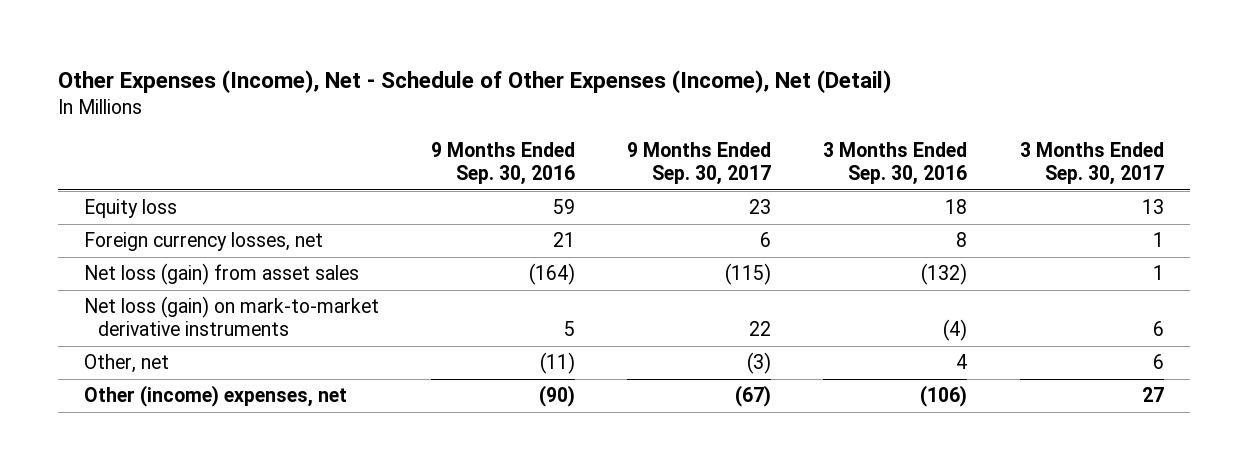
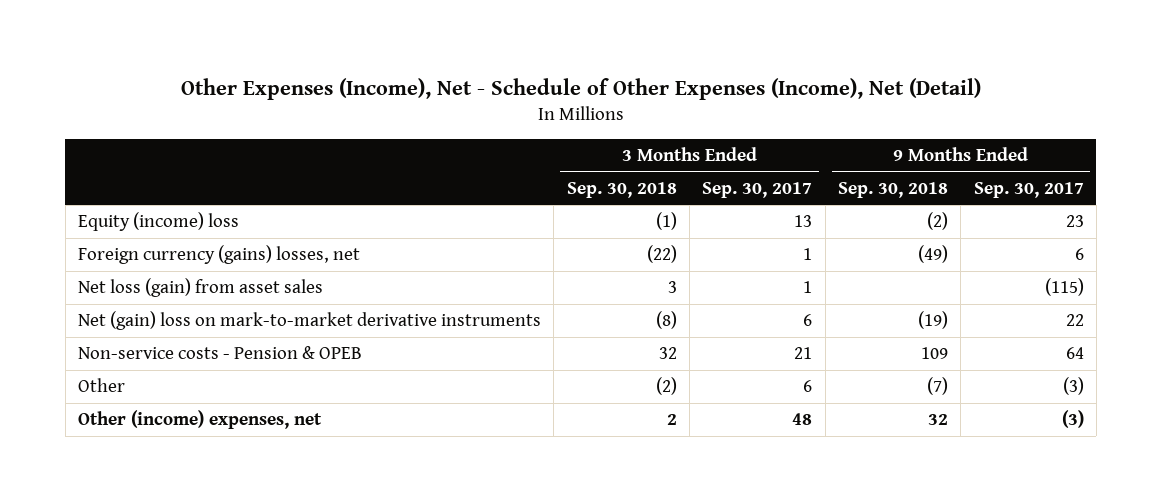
[430,142,575,185] 9 Months Ended Sep. 30, 2016 -> none
[823,142,968,185] 3 Months Ended Sep. 30, 2016 -> none
none -> [566,181,677,198] Sep. 30, 2018
none -> [837,181,948,198] Sep. 30, 2018
[83,199,177,219] Equity loss -> [78,212,240,232] Equity (income) loss
[83,232,323,252] Foreign currency losses, net -> [78,245,361,265] Foreign currency (gains) losses, net
[83,296,379,337] Net loss (gain) on mark-to-market derivative instruments -> [78,311,542,331] Net (gain) loss on mark-to-market derivative instruments
none -> [78,346,363,360] Non-service costs - Pension & OPEB
[83,354,169,374] Other, net -> [78,378,126,393] Other
[735,385,772,408] (67) -> [1061,410,1084,429] (3)
[1141,387,1164,403] 27 -> [792,413,813,426] 48

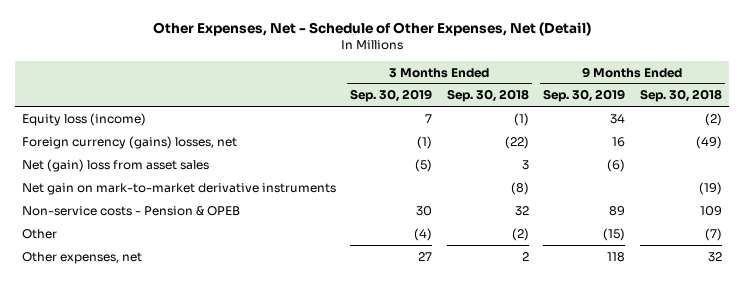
[180,77,981,100] Other Expenses (Income), Net - Schedule of Other Expenses (Income), Net (Detail) -> [152,22,591,37] Other Expenses, Net - Schedule of Other Expenses, Net (Detail)
[702,181,813,198] Sep. 30, 2017 -> none
[973,181,1084,198] Sep. 30, 2017 -> none
none -> [350,89,433,103] Sep. 30, 2019
none -> [543,89,626,103] Sep. 30, 2019
[78,212,240,232] Equity (income) loss -> [21,112,146,126] Equity loss (income)
[78,278,324,298] Net loss (gain) from asset sales -> [21,158,209,172] Net (gain) loss from asset sales
[78,311,542,331] Net (gain) loss on mark-to-market derivative instruments -> [21,182,336,195] Net gain on mark-to-market derivative instruments
[78,410,323,430] Other (income) expenses, net -> [21,251,142,264] Other expenses, net

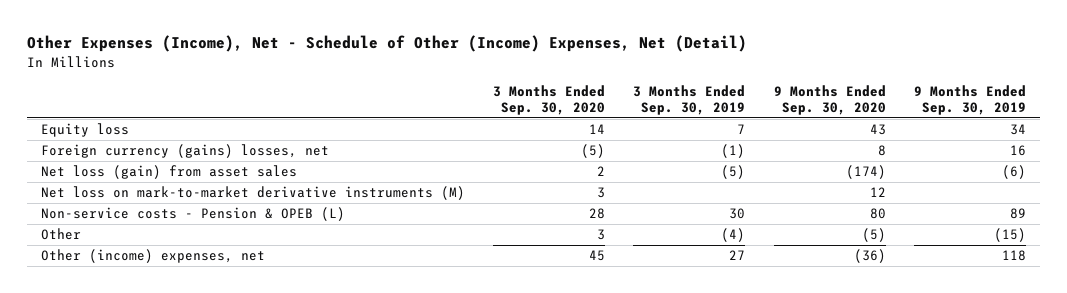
[152,22,591,37] Other Expenses, Net - Schedule of Other Expenses, Net (Detail) -> [27,35,748,53] Other Expenses (Income), Net - Schedule of Other (Income) Expenses, Net (Detail)
[446,89,529,103] Sep. 30, 2018 -> none
[639,89,722,103] Sep. 30, 2018 -> none
none -> [493,84,606,115] 3 Months Ended Sep. 30, 2020
none -> [773,84,886,115] 9 Months Ended Sep. 30, 2020
[21,112,146,126] Equity loss (income) -> [41,123,130,138] Equity loss
[21,158,209,172] Net (gain) loss from asset sales -> [41,165,298,180] Net loss (gain) from asset sales
[21,182,336,195] Net gain on mark-to-market derivative instruments -> [41,186,466,201] Net loss on mark-to-market derivative instruments (M)
[21,205,240,216] Non-service costs - Pension & OPEB -> [41,207,346,222] Non-service costs - Pension & OPEB (L)
[21,251,142,264] Other expenses, net -> [41,249,266,264] Other (income) expenses, net

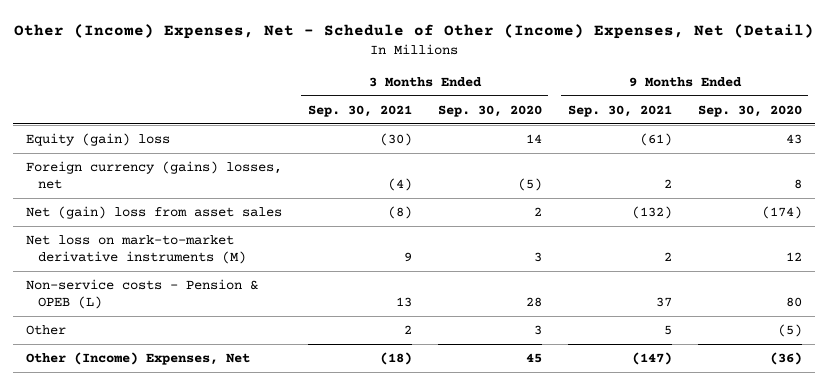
[27,35,748,53] Other Expenses (Income), Net - Schedule of Other (Income) Expenses, Net (Detail) -> [13,23,814,39] Other (Income) Expenses, Net - Schedule of Other (Income) Expenses, Net (Detail)
[633,84,746,115] 3 Months Ended Sep. 30, 2019 -> none
[913,84,1026,115] 9 Months Ended Sep. 30, 2019 -> none
none -> [307,104,412,117] Sep. 30, 2021
none -> [567,104,672,117] Sep. 30, 2021
[41,123,130,138] Equity loss -> [25,133,170,147] Equity (gain) loss
[41,165,298,180] Net loss (gain) from asset sales -> [25,206,282,220] Net (gain) loss from asset sales
[41,249,266,264] Other (income) expenses, net -> [25,352,250,366] Other (Income) Expenses, Net

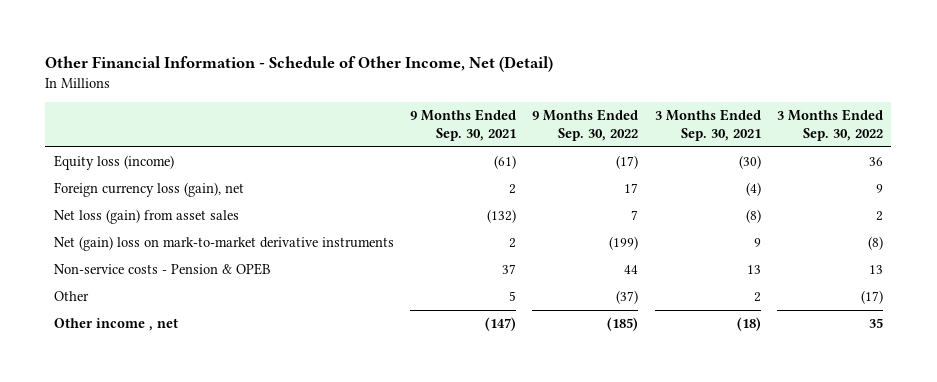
[13,23,814,39] Other (Income) Expenses, Net - Schedule of Other (Income) Expenses, Net (Detail) -> [45,55,554,72] Other Financial Information - Schedule of Other Income, Net (Detail)
[437,104,542,117] Sep. 30, 2020 -> none
[697,104,802,117] Sep. 30, 2020 -> none
none -> [532,109,639,142] 9 Months Ended Sep. 30, 2022
none -> [776,109,883,142] 3 Months Ended Sep. 30, 2022
[25,133,170,147] Equity (gain) loss -> [53,155,174,171] Equity loss (income)
[25,161,282,190] Foreign currency (gains) losses, net -> [53,182,244,198] Foreign currency loss (gain), net
[25,206,282,220] Net (gain) loss from asset sales -> [53,209,239,225] Net loss (gain) from asset sales
[25,235,247,265] Net loss on mark-to-market derivative instruments (M) -> [53,236,394,252] Net (gain) loss on mark-to-market derivative instruments
[25,279,258,310] Non-service costs - Pension & OPEB (L) -> [53,263,271,276] Non-service costs - Pension & OPEB
[25,352,250,366] Other (Income) Expenses, Net -> [53,318,178,332] Other income , net

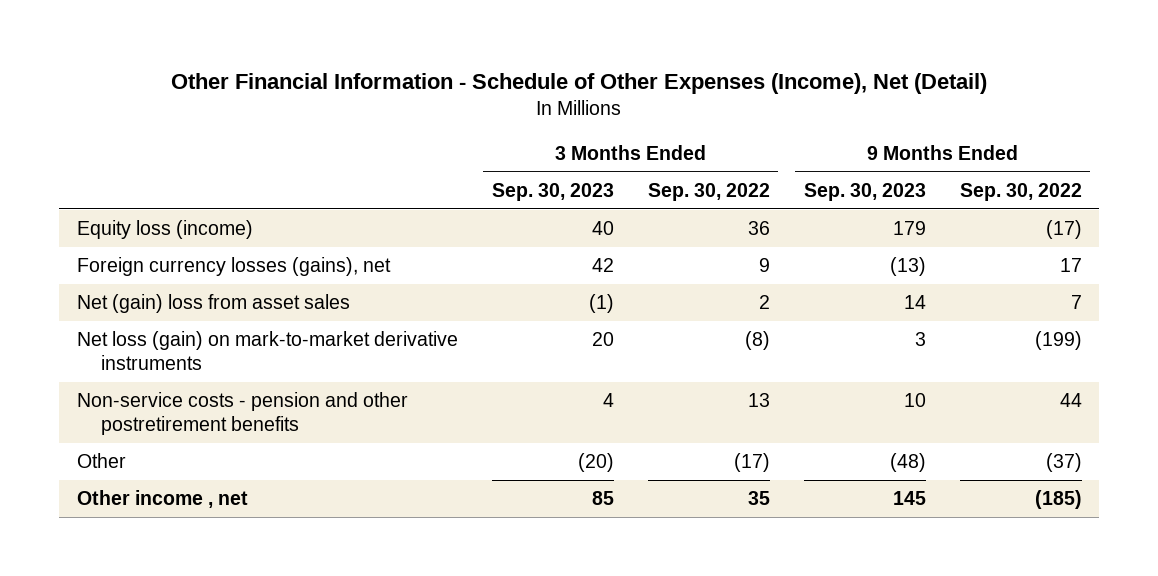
[45,55,554,72] Other Financial Information - Schedule of Other Income, Net (Detail) -> [171,73,988,95] Other Financial Information - Schedule of Other Expenses (Income), Net (Detail)
[409,109,516,142] 9 Months Ended Sep. 30, 2021 -> none
[654,109,761,142] 3 Months Ended Sep. 30, 2021 -> none
none -> [491,182,614,201] Sep. 30, 2023
none -> [803,182,926,201] Sep. 30, 2023
[53,182,244,198] Foreign currency loss (gain), net -> [76,257,391,277] Foreign currency losses (gains), net
[53,209,239,225] Net loss (gain) from asset sales -> [76,294,350,314] Net (gain) loss from asset sales
[53,236,394,252] Net (gain) loss on mark-to-market derivative instruments -> [76,331,458,370] Net loss (gain) on mark-to-market derivative instruments
[53,263,271,276] Non-service costs - Pension & OPEB -> [76,392,408,435] Non-service costs - pension and other postretirement benefits

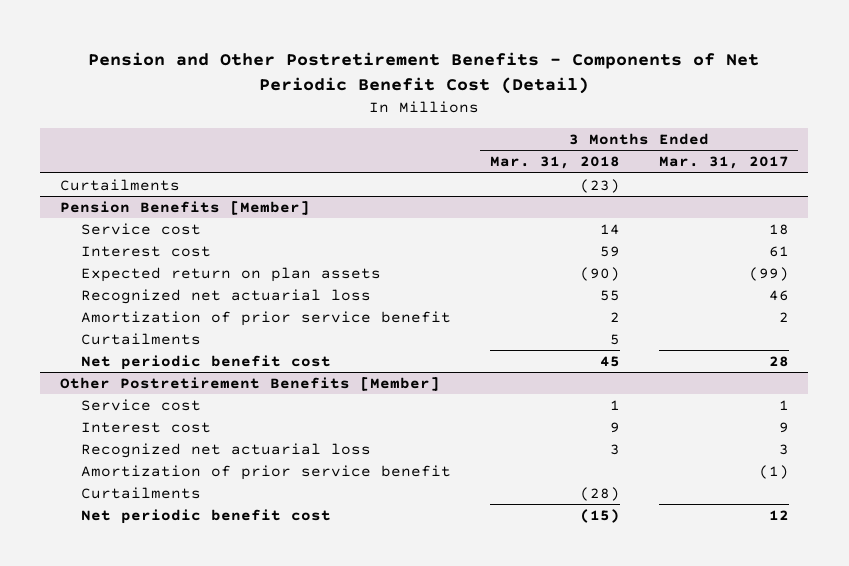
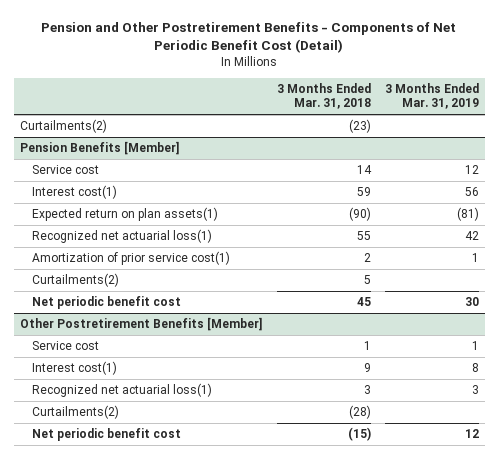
[658,156,789,170] Mar. 31, 2017 -> none
none -> [384,82,479,110] 3 Months Ended Mar. 31, 2019
[59,178,180,191] Curtailments -> [20,119,108,134] Curtailments(2)
[80,245,211,257] Interest cost -> [31,185,117,200] Interest cost(1)
[80,266,381,282] Expected return on plan assets -> [31,207,218,222] Expected return on plan assets(1)
[80,288,371,304] Recognized net actuarial loss -> [31,229,212,244] Recognized net actuarial loss(1)
[80,310,451,326] Amortization of prior service benefit -> [31,251,230,266] Amortization of prior service cost(1)
[80,332,201,345] Curtailments -> [31,273,119,288] Curtailments(2)
[80,464,451,480] Amortization of prior service benefit -> none
[80,421,211,433] Interest cost -> [31,361,117,376] Interest cost(1)
[80,442,371,458] Recognized net actuarial loss -> [31,383,212,398] Recognized net actuarial loss(1)
[80,486,201,499] Curtailments -> [31,405,119,420] Curtailments(2)

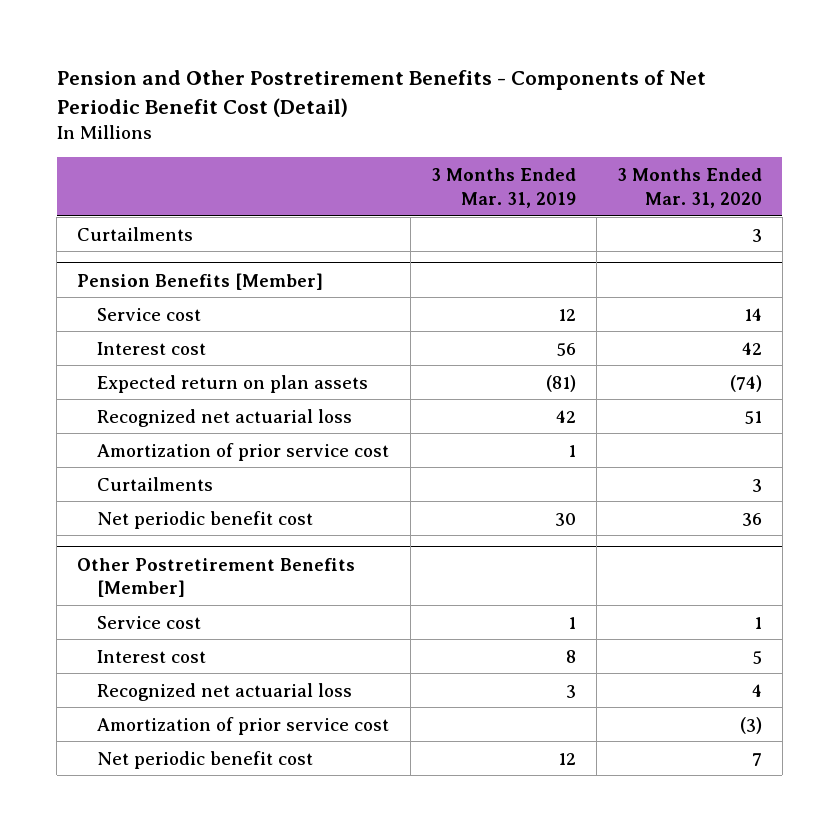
[276,82,371,110] 3 Months Ended Mar. 31, 2018 -> none
none -> [616,167,762,208] 3 Months Ended Mar. 31, 2020
[20,119,108,134] Curtailments(2) -> [77,226,194,241] Curtailments
[31,185,117,200] Interest cost(1) -> [97,341,207,355] Interest cost
[31,207,218,222] Expected return on plan assets(1) -> [97,374,369,393] Expected return on plan assets
[31,229,212,244] Recognized net actuarial loss(1) -> [97,408,353,427] Recognized net actuarial loss
[31,251,230,266] Amortization of prior service cost(1) -> [97,442,390,461] Amortization of prior service cost
[31,273,119,288] Curtailments(2) -> [97,476,214,491] Curtailments
[31,405,119,420] Curtailments(2) -> none
[31,361,117,376] Interest cost(1) -> [97,649,207,663] Interest cost
[31,383,212,398] Recognized net actuarial loss(1) -> [97,682,353,701] Recognized net actuarial loss
none -> [97,716,390,735] Amortization of prior service cost

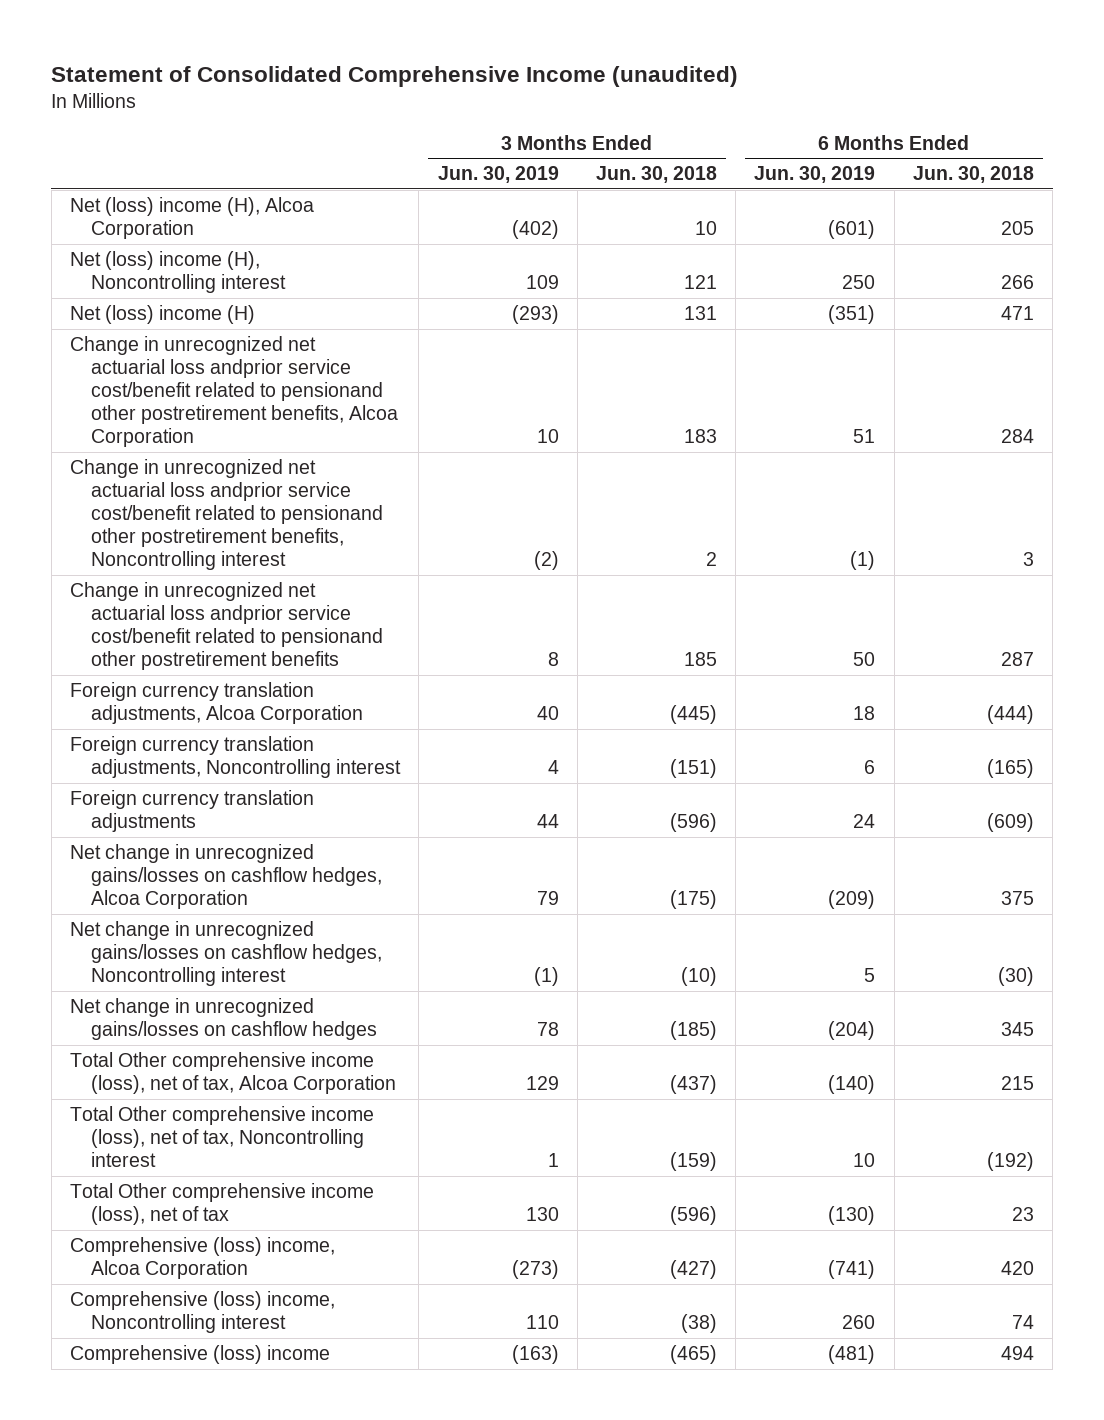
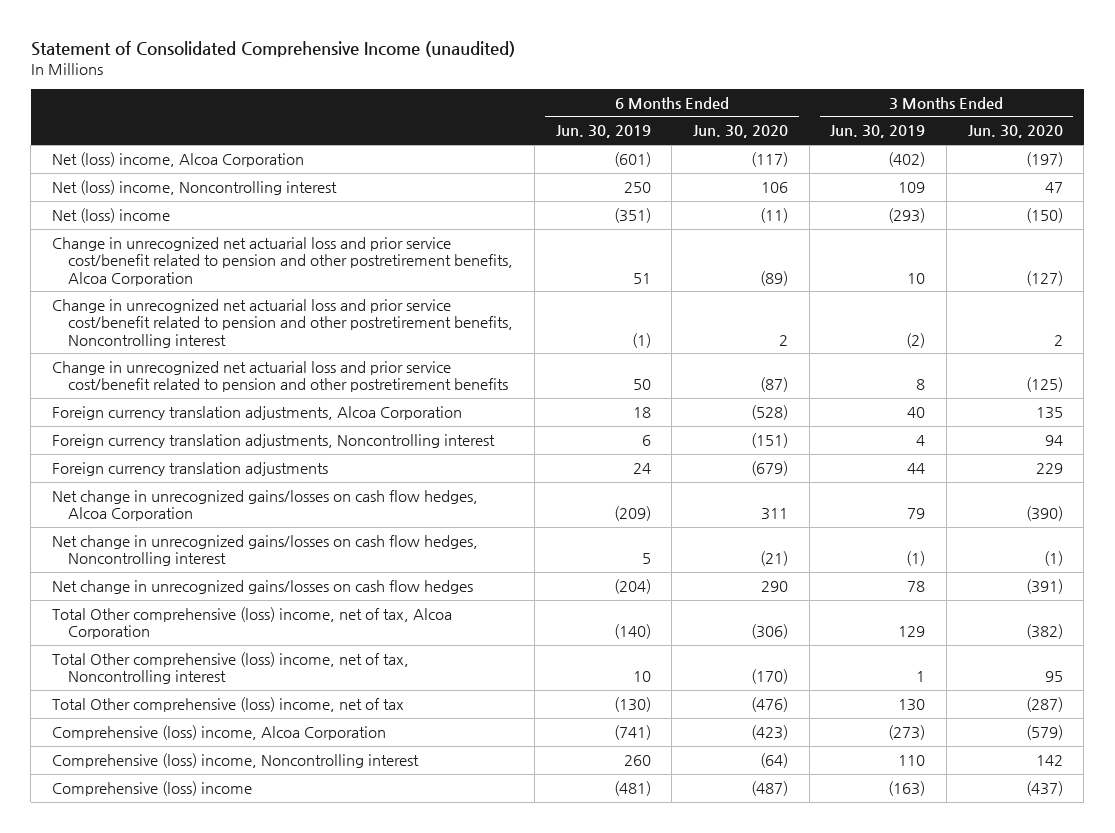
[596,166,718,184] Jun. 30, 2018 -> none
[912,166,1034,184] Jun. 30, 2018 -> none
none -> [693,125,789,139] Jun. 30, 2020
none -> [967,125,1063,139] Jun. 30, 2020
[69,197,314,240] Net (loss) income (H), Alcoa Corporation -> [51,152,304,168] Net (loss) income, Alcoa Corporation
[69,251,287,294] Net (loss) income (H), Noncontrolling interest -> [51,180,337,196] Net (loss) income, Noncontrolling interest
[69,305,255,325] Net (loss) income (H) -> [51,208,170,224] Net (loss) income
[69,336,399,448] Change in unrecognized net actuarial loss andprior service cost/benefit related to pensionand other postretirement benefits, Alcoa Corporation -> [51,237,514,286] Change in unrecognized net actuarial loss and prior service cost/benefit related to pension and other postretirement benefits, Alcoa Corporation
[69,459,384,571] Change in unrecognized net actuarial loss andprior service cost/benefit related to pensionand other postretirement benefits, Noncontrolling interest -> [51,299,514,348] Change in unrecognized net actuarial loss and prior service cost/benefit related to pension and other postretirement benefits, Noncontrolling interest
[69,582,384,671] Change in unrecognized net actuarial loss andprior service cost/benefit related to pensionand other postretirement benefits -> [51,361,509,393] Change in unrecognized net actuarial loss and prior service cost/benefit related to pension and other postretirement benefits
[69,844,383,910] Net change in unrecognized gains/losses on cashflow hedges, Alcoa Corporation -> [51,490,478,522] Net change in unrecognized gains/losses on cash flow hedges, Alcoa Corporation
[69,921,383,987] Net change in unrecognized gains/losses on cashflow hedges, Noncontrolling interest -> [51,535,478,567] Net change in unrecognized gains/losses on cash flow hedges, Noncontrolling interest
[69,998,378,1041] Net change in unrecognized gains/losses on cashflow hedges -> [51,580,473,595] Net change in unrecognized gains/losses on cash flow hedges
[69,1052,397,1095] Total Other comprehensive income (loss), net of tax, Alcoa Corporation -> [51,607,452,640] Total Other comprehensive (loss) income, net of tax, Alcoa Corporation
[69,1106,374,1168] Total Other comprehensive income (loss), net of tax, Noncontrolling interest -> [51,652,409,685] Total Other comprehensive (loss) income, net of tax, Noncontrolling interest
[69,1183,374,1226] Total Other comprehensive income (loss), net of tax -> [51,697,404,713] Total Other comprehensive (loss) income, net of tax

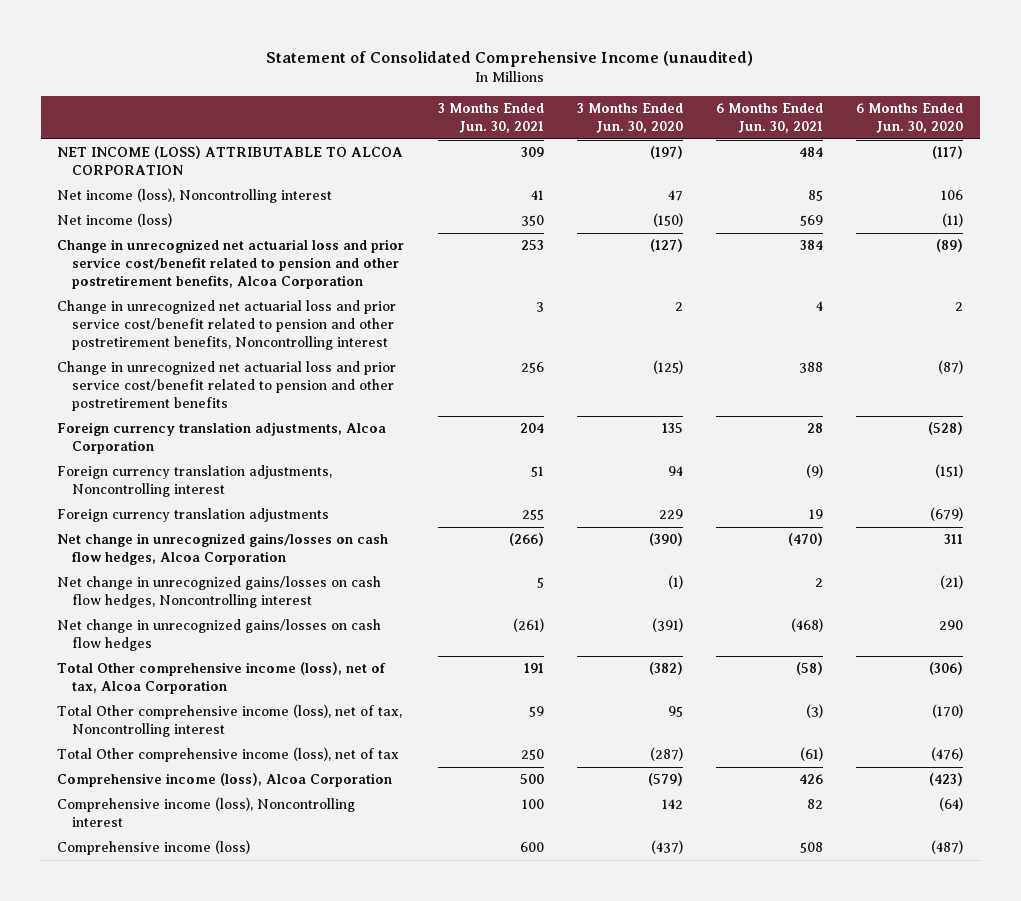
[555,125,651,139] Jun. 30, 2019 -> none
[830,125,926,139] Jun. 30, 2019 -> none
none -> [437,103,544,134] 3 Months Ended Jun. 30, 2021
none -> [715,103,823,134] 6 Months Ended Jun. 30, 2021
[51,152,304,168] Net (loss) income, Alcoa Corporation -> [57,146,404,176] NET INCOME (LOSS) ATTRIBUTABLE TO ALCOA CORPORATION
[51,180,337,196] Net (loss) income, Noncontrolling interest -> [57,188,333,204] Net income (loss), Noncontrolling interest
[51,208,170,224] Net (loss) income -> [57,213,173,228] Net income (loss)
[51,607,452,640] Total Other comprehensive (loss) income, net of tax, Alcoa Corporation -> [57,662,387,695] Total Other comprehensive income (loss), net of tax, Alcoa Corporation
[51,652,409,685] Total Other comprehensive (loss) income, net of tax, Noncontrolling interest -> [57,704,403,738] Total Other comprehensive income (loss), net of tax, Noncontrolling interest
[51,697,404,713] Total Other comprehensive (loss) income, net of tax -> [57,747,400,763] Total Other comprehensive income (loss), net of tax
[51,725,386,741] Comprehensive (loss) income, Alcoa Corporation -> [57,773,393,788] Comprehensive income (loss), Alcoa Corporation
[51,753,419,769] Comprehensive (loss) income, Noncontrolling interest -> [57,797,356,828] Comprehensive income (loss), Noncontrolling interest
[51,781,252,797] Comprehensive (loss) income -> [57,840,251,856] Comprehensive income (loss)

